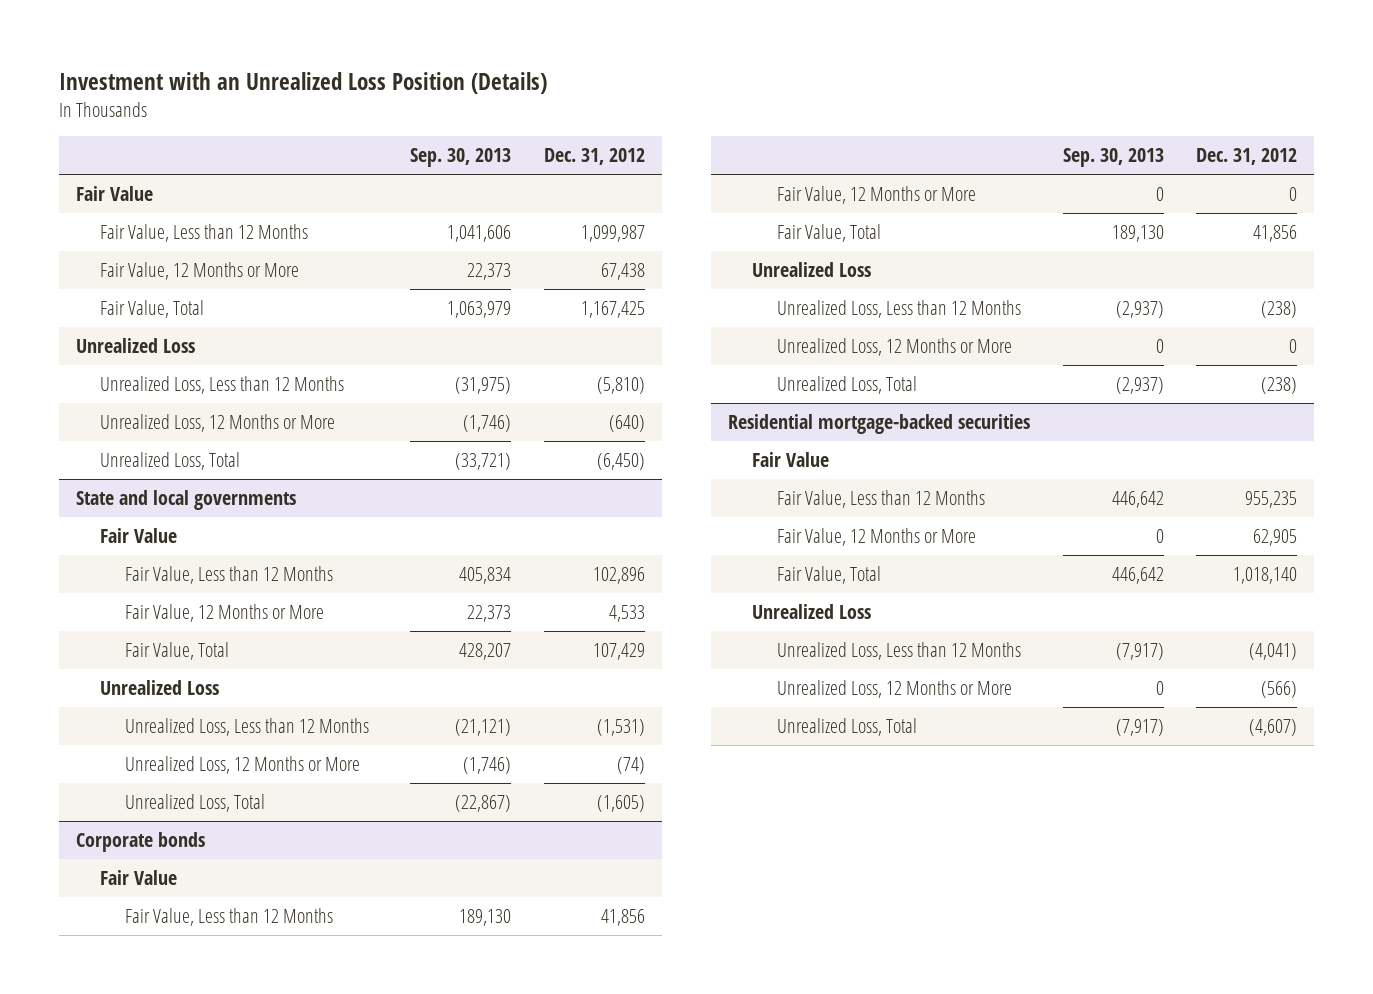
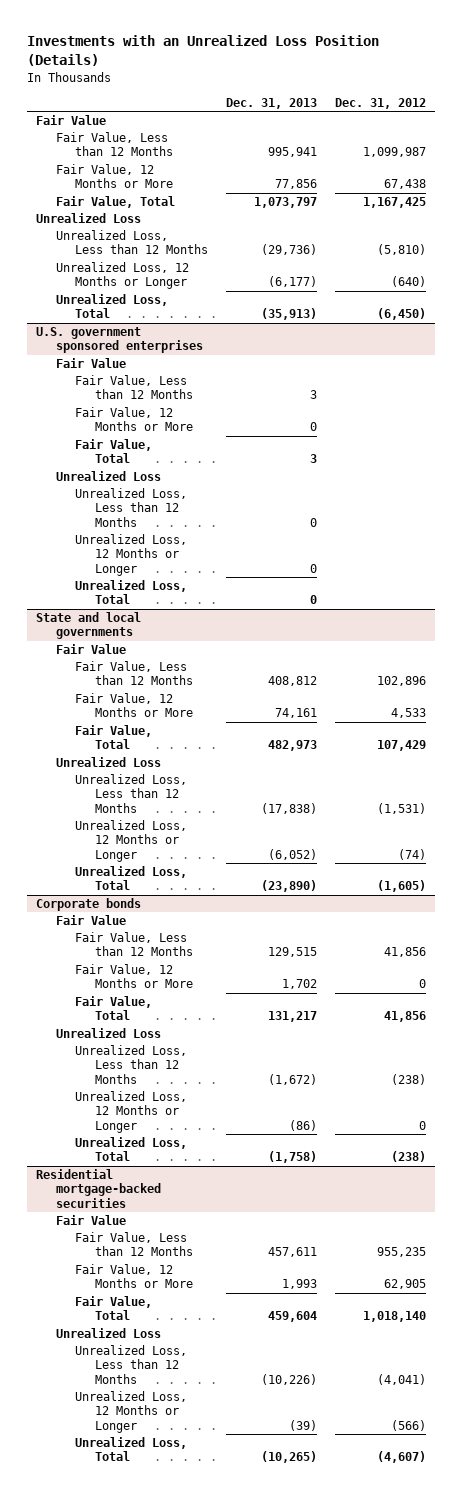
[59,71,548,94] Investment with an Unrealized Loss Position (Details) -> [27,35,380,67] Investments with an Unrealized Loss Position (Details)
[410,148,512,168] Sep. 30, 2013 -> none
none -> [226,97,318,109] Dec. 31, 2013
[100,413,336,432] Unrealized Loss, 12 Months or More -> [55,262,189,290] Unrealized Loss, 12 Months or Longer
none -> [36,327,203,354] U.S. government sponsored enterprises
none -> [55,358,126,369] Fair Value
none -> [75,375,193,400] Fair Value, Less than 12 Months
none -> [75,407,193,432] Fair Value, 12 Months or More
none -> [75,439,153,464] Fair Value, Total
none -> [55,471,161,482] Unrealized Loss
none -> [75,488,188,527] Unrealized Loss, Less than 12 Months
none -> [75,534,188,576] Unrealized Loss, 12 Months or Longer
none -> [75,580,188,605] Unrealized Loss, Total
[124,755,360,774] Unrealized Loss, 12 Months or More -> [75,820,188,862] Unrealized Loss, 12 Months or Longer
[776,337,1012,356] Unrealized Loss, 12 Months or More -> [75,1091,188,1133] Unrealized Loss, 12 Months or Longer
[776,679,1012,698] Unrealized Loss, 12 Months or More -> [75,1391,188,1433] Unrealized Loss, 12 Months or Longer

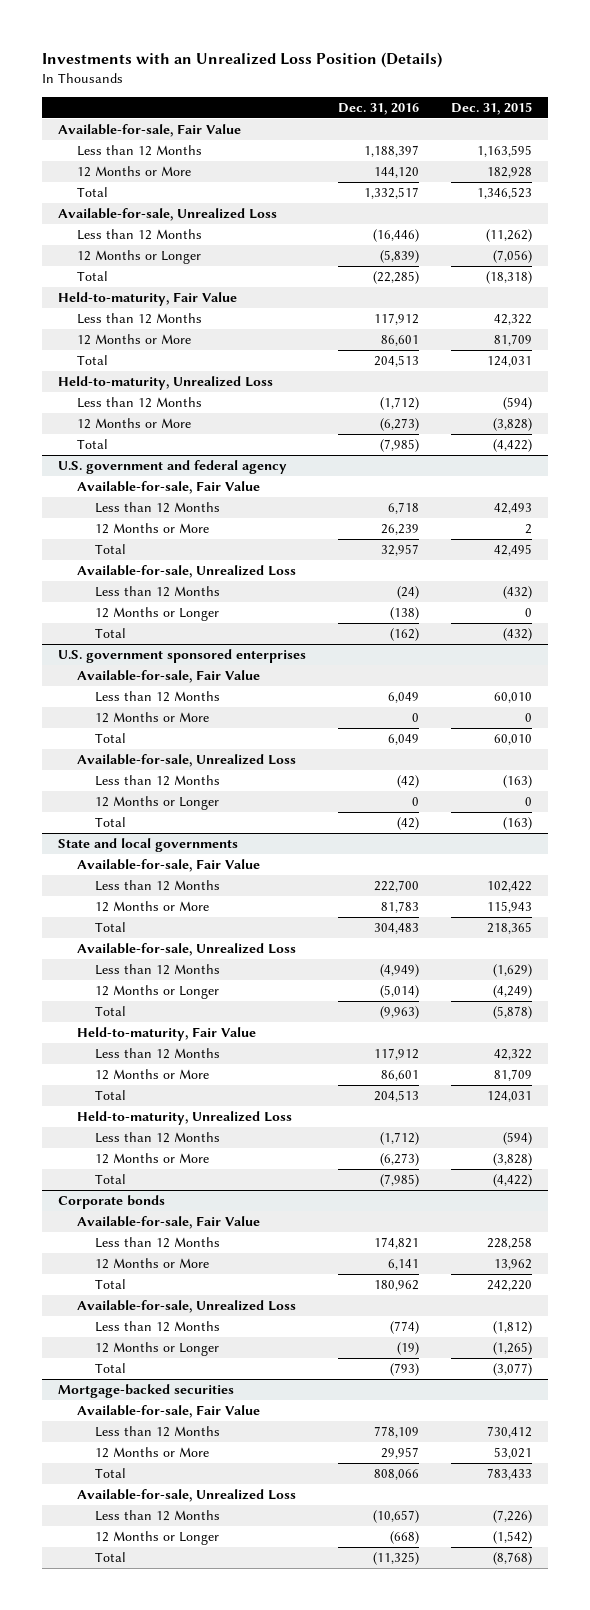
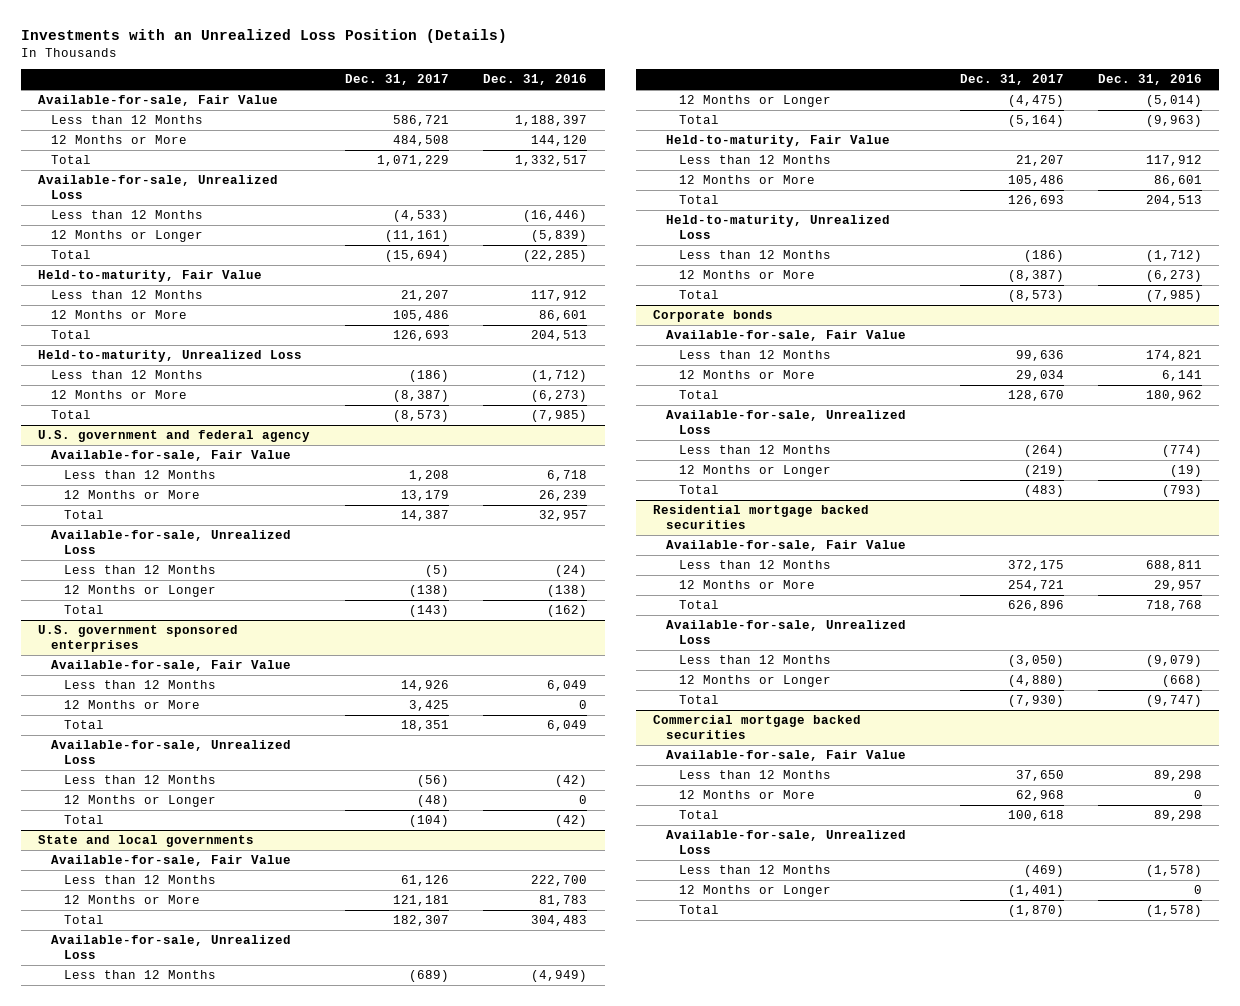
[450,102,532,116] Dec. 31, 2015 -> none
none -> [344,74,449,86] Dec. 31, 2017
[58,1383,235,1398] Mortgage-backed securities -> [653,504,870,529] Residential mortgage backed securities
[373,1425,419,1438] 778,109 -> [1146,559,1203,571] 688,811
[373,1468,419,1480] 808,066 -> [1146,599,1203,611] 718,768
[372,1509,419,1523] (10,657) -> [1146,654,1203,667] (9,079)
[372,1551,419,1565] (11,325) -> [1146,694,1203,707] (9,747)
none -> [653,714,862,739] Commercial mortgage backed securities
none -> [666,749,907,761] Available-for-sale, Fair Value
none -> [679,769,832,779] Less than 12 Months
none -> [679,789,816,799] 12 Months or More
none -> [679,809,720,819] Total
none -> [666,829,907,854] Available-for-sale, Unrealized Loss
none -> [679,864,832,874] Less than 12 Months
none -> [679,884,832,897] 12 Months or Longer
none -> [679,904,720,914] Total

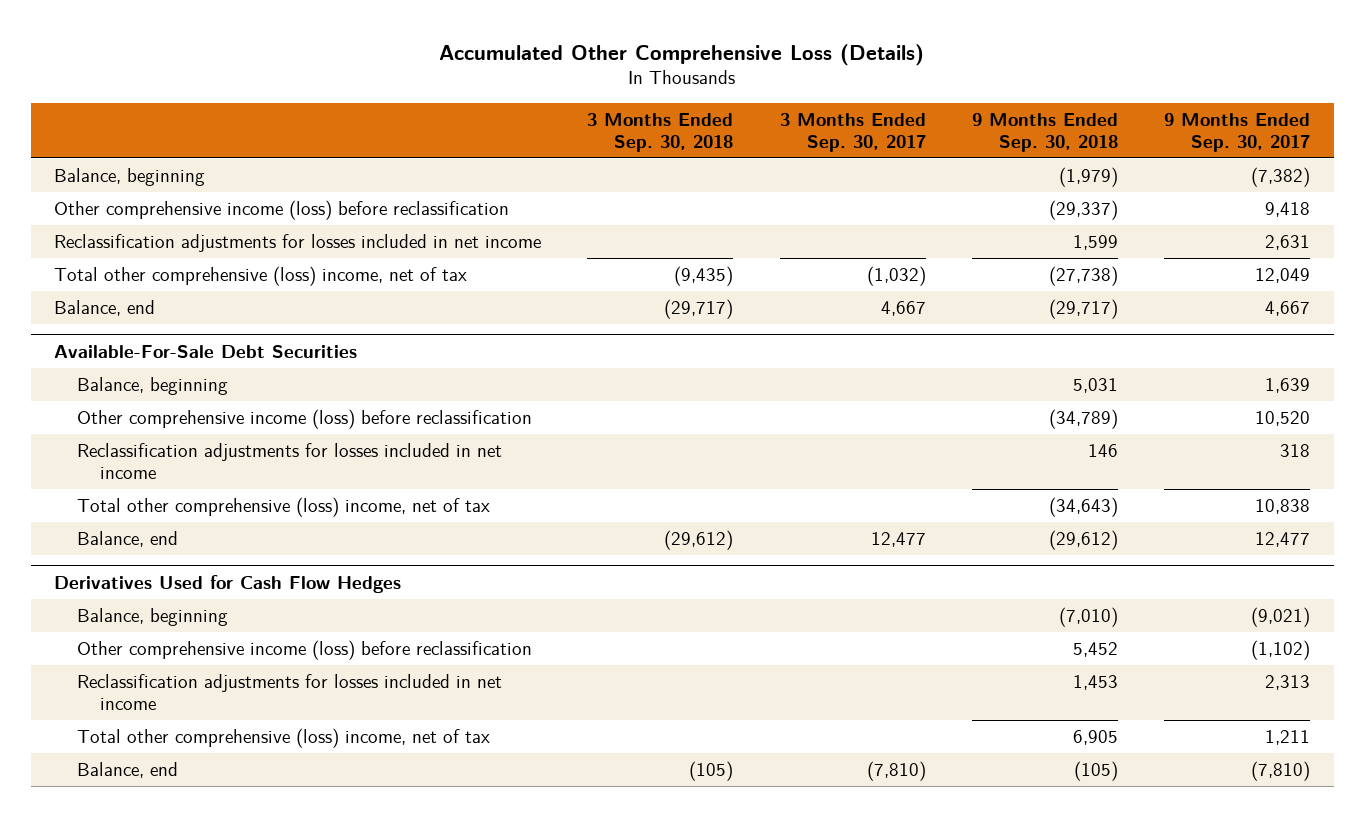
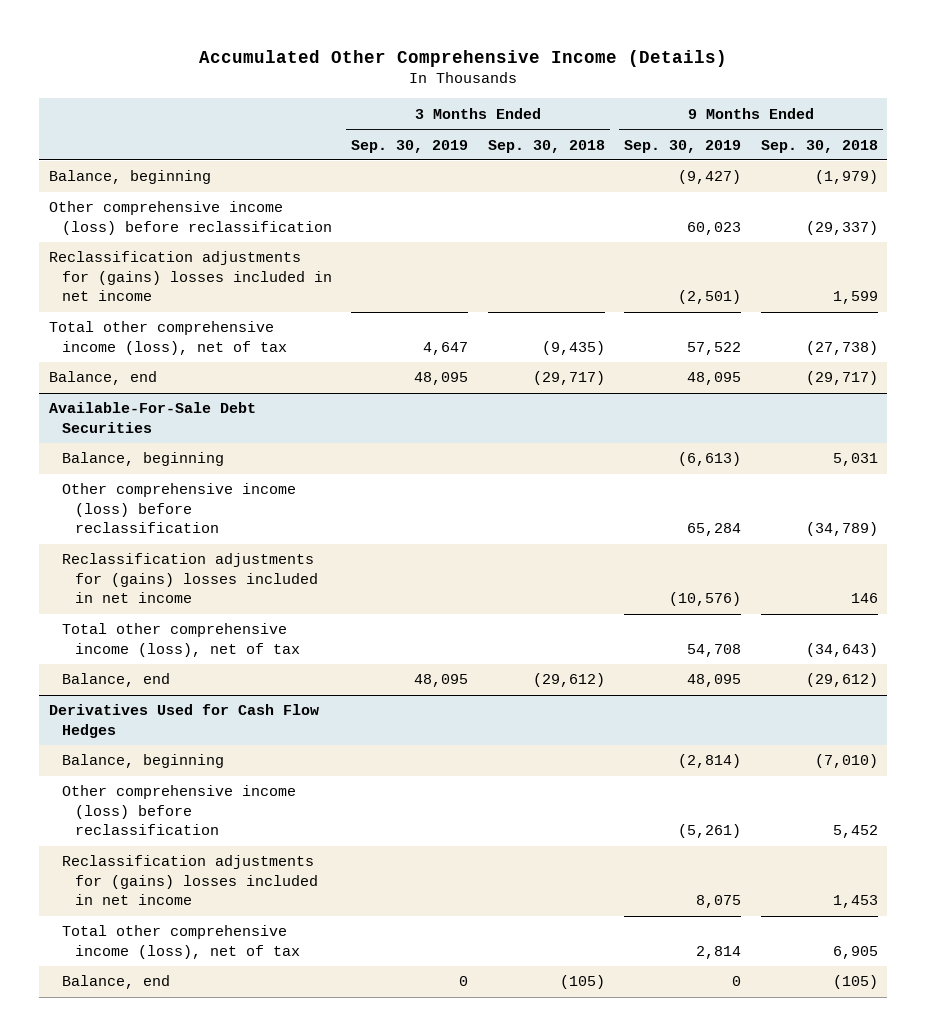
[439,43,925,66] Accumulated Other Comprehensive Loss (Details) -> [199,49,728,67] Accumulated Other Comprehensive Income (Details)
[779,113,926,152] 3 Months Ended Sep. 30, 2017 -> none
[1164,113,1311,152] 9 Months Ended Sep. 30, 2017 -> none
none -> [351,139,469,153] Sep. 30, 2019
none -> [624,139,742,153] Sep. 30, 2019
[54,234,542,253] Reclassification adjustments for losses included in net income -> [48,251,332,302] Reclassification adjustments for (gains) losses included in net income
[54,266,468,287] Total other comprehensive (loss) income, net of tax -> [48,321,287,355] Total other comprehensive income (loss), net of tax
[76,443,502,479] Reclassification adjustments for losses included in net income -> [61,553,318,604] Reclassification adjustments for (gains) losses included in net income
[76,497,490,518] Total other comprehensive (loss) income, net of tax -> [61,623,300,657] Total other comprehensive income (loss), net of tax
[76,674,502,710] Reclassification adjustments for losses included in net income -> [61,855,318,906] Reclassification adjustments for (gains) losses included in net income
[76,728,490,749] Total other comprehensive (loss) income, net of tax -> [61,925,300,959] Total other comprehensive income (loss), net of tax

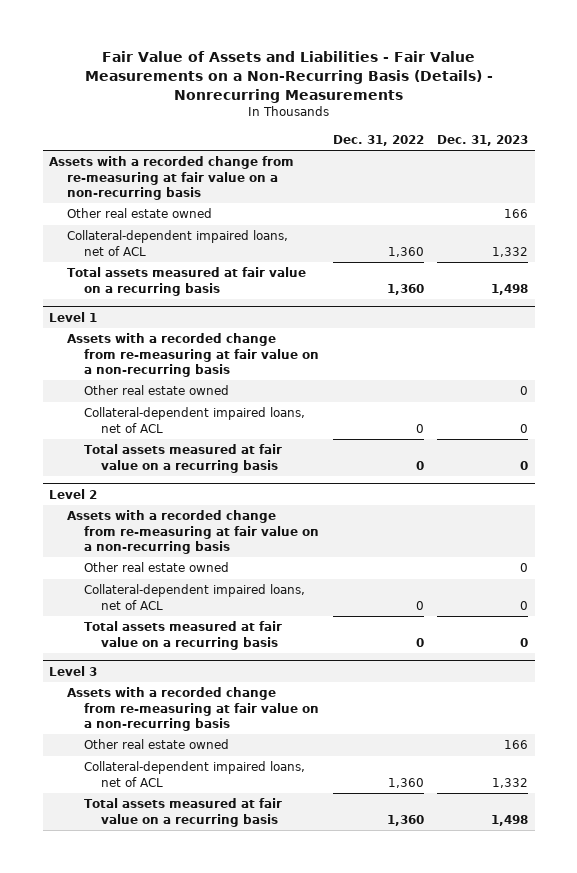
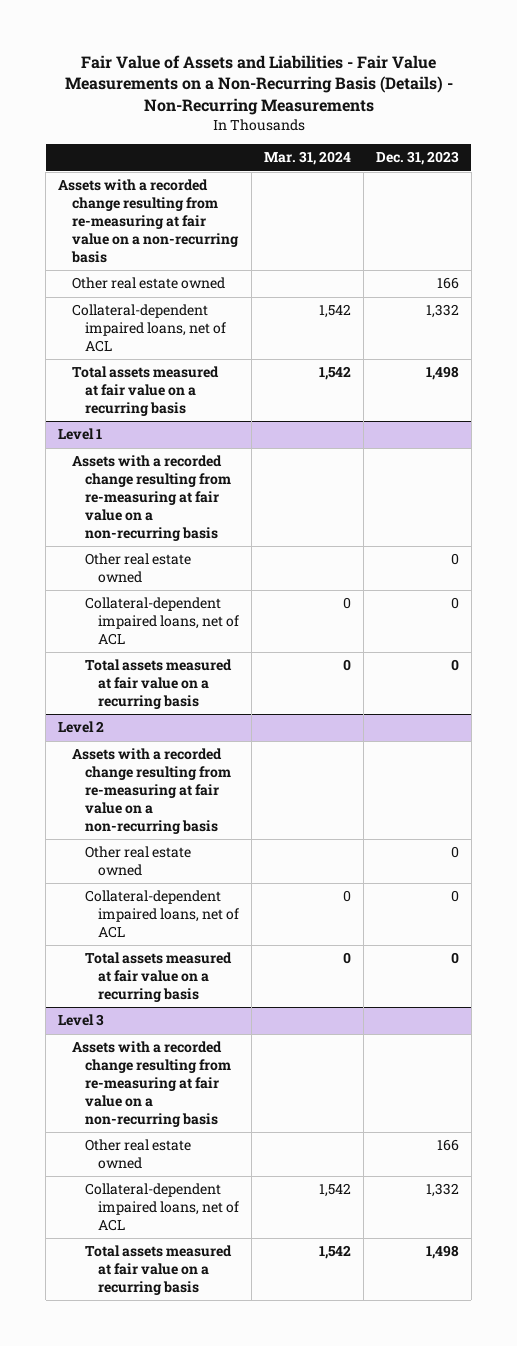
[84,50,493,103] Fair Value of Assets and Liabilities - Fair Value Measurements on a Non-Recurring Basis (Details) - Nonrecurring Measurements -> [64,54,453,116] Fair Value of Assets and Liabilities - Fair Value Measurements on a Non-Recurring Basis (Details) - Non-Recurring Measurements
[332,134,424,146] Dec. 31, 2022 -> none
none -> [263,151,351,166] Mar. 31, 2024
[49,156,295,200] Assets with a recorded change from re-measuring at fair value on a non-recurring basis -> [58,179,239,263] Assets with a recorded change resulting from re-measuring at fair value on a non-recurring basis
[66,333,320,377] Assets with a recorded change from re-measuring at fair value on a non-recurring basis -> [71,455,231,541] Assets with a recorded change resulting from re-measuring at fair value on a non-recurring basis
[66,510,320,554] Assets with a recorded change from re-measuring at fair value on a non-recurring basis -> [71,748,231,834] Assets with a recorded change resulting from re-measuring at fair value on a non-recurring basis
[66,687,320,731] Assets with a recorded change from re-measuring at fair value on a non-recurring basis -> [71,1041,231,1127] Assets with a recorded change resulting from re-measuring at fair value on a non-recurring basis

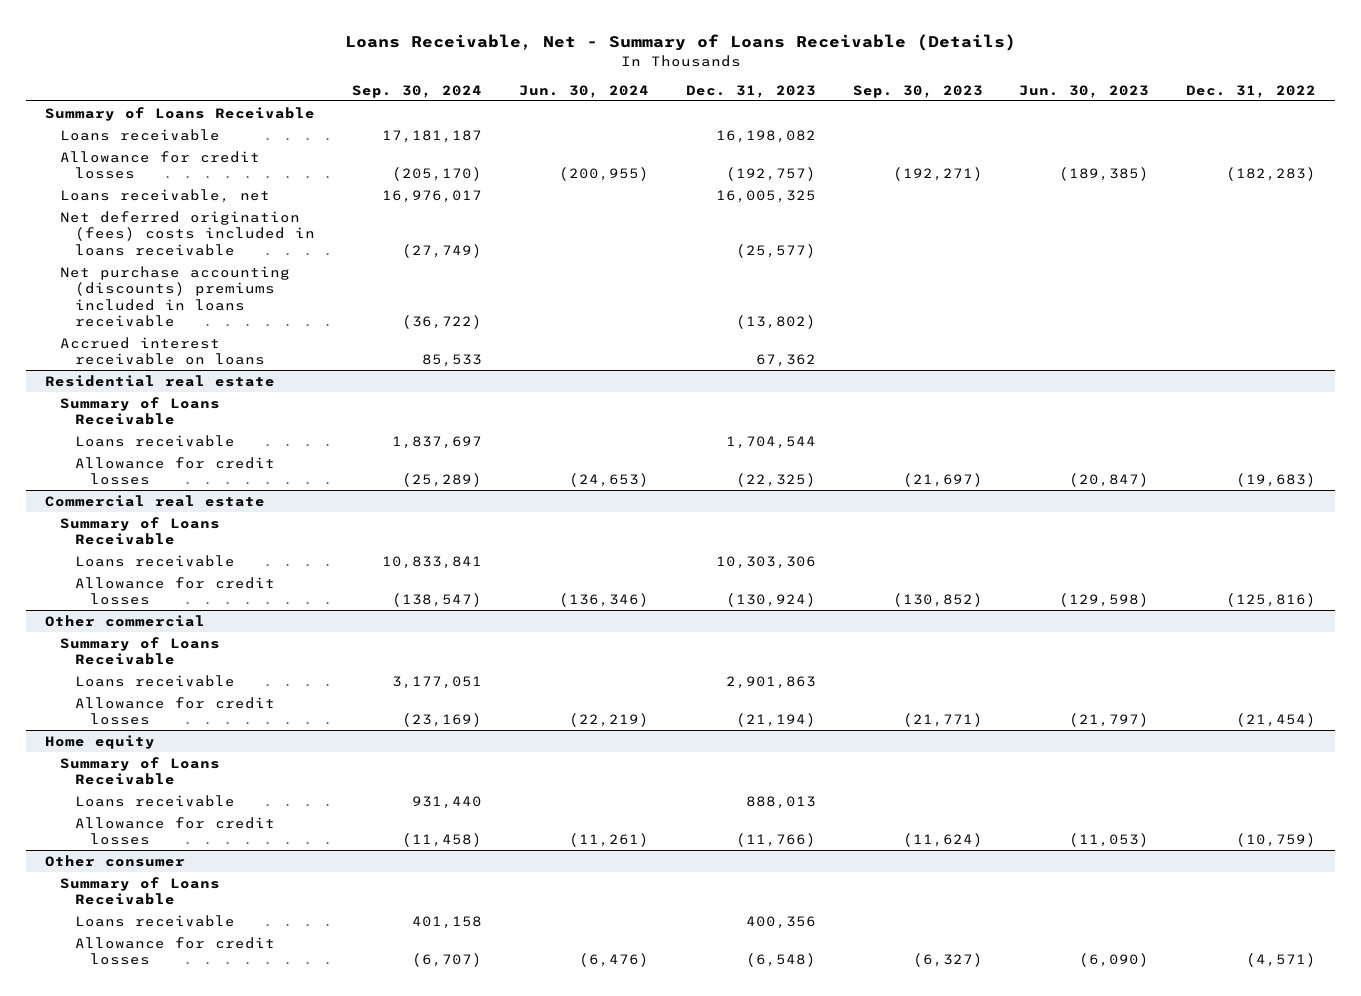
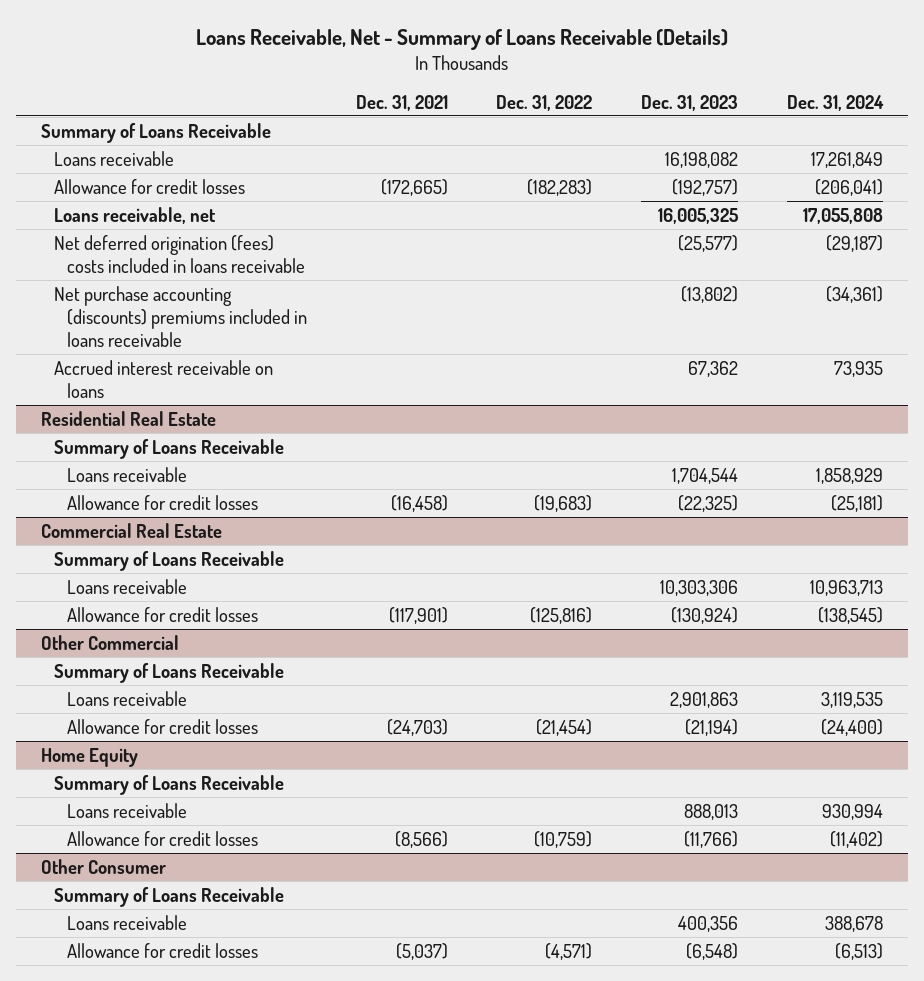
[351,84,482,98] Sep. 30, 2024 -> none
[518,84,649,98] Jun. 30, 2024 -> none
[852,84,983,98] Sep. 30, 2023 -> none
[1019,84,1150,98] Jun. 30, 2023 -> none
none -> [355,94,448,111] Dec. 31, 2021
none -> [787,94,885,111] Dec. 31, 2024
[44,374,275,387] Residential real estate -> [40,410,216,426] Residential Real Estate
[44,494,265,507] Commercial real estate -> [40,522,222,538] Commercial Real Estate
[44,614,205,627] Other commercial -> [40,634,179,650] Other Commercial
[44,734,155,749] Home equity -> [40,747,138,767] Home Equity
[44,854,185,867] Other consumer -> [40,858,166,874] Other Consumer

